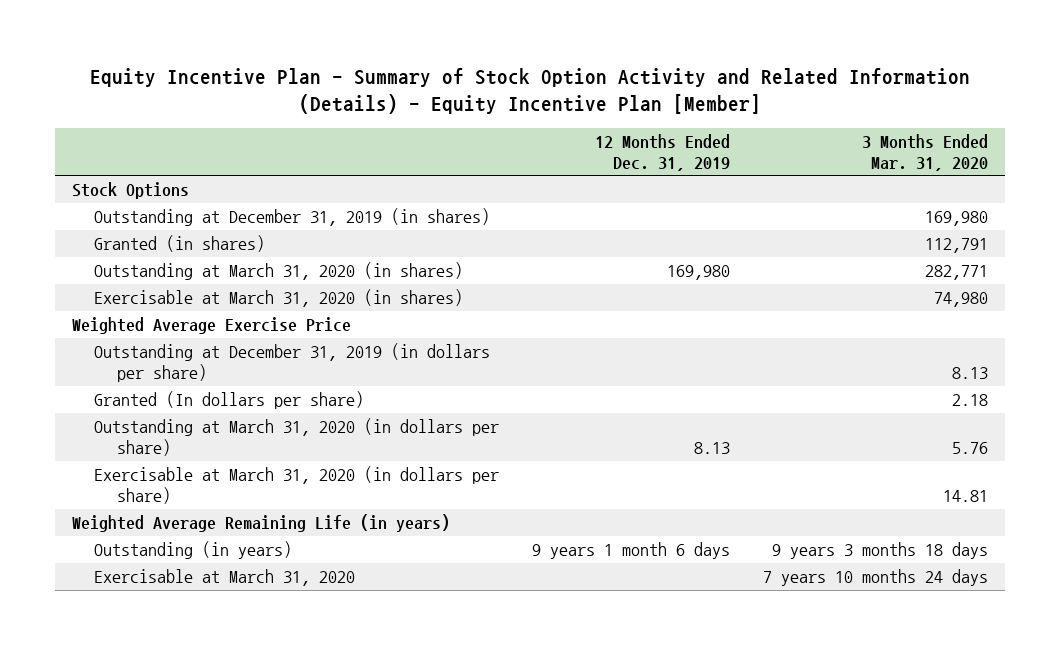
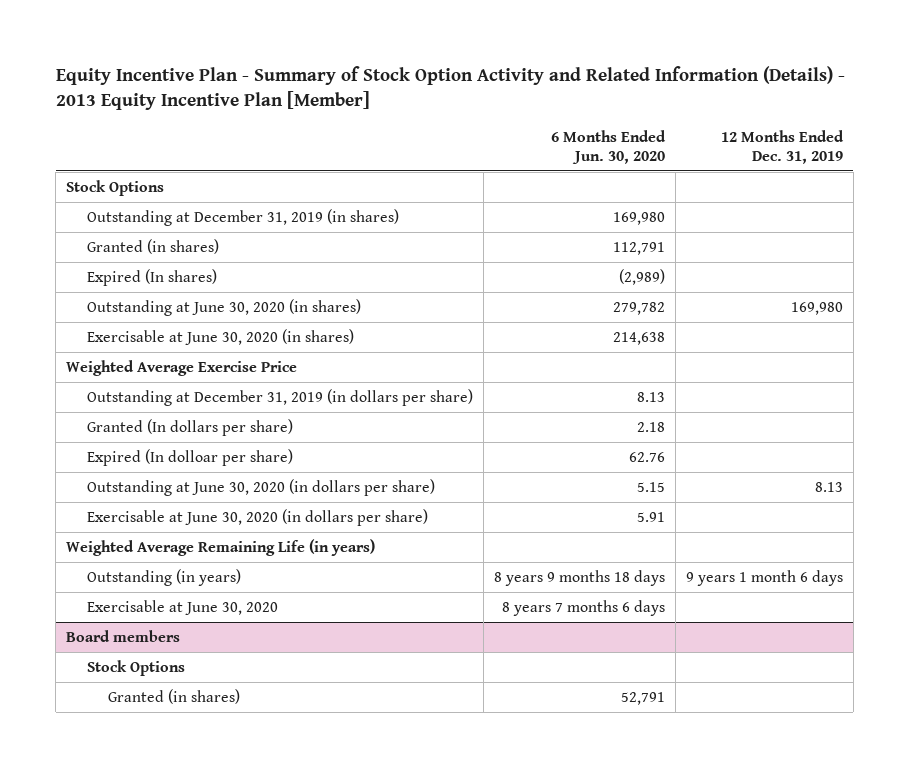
[90,67,971,115] Equity Incentive Plan - Summary of Stock Option Activity and Related Information (Details) - Equity Incentive Plan [Member] -> [55,65,845,110] Equity Incentive Plan - Summary of Stock Option Activity and Related Information (Details) - 2013 Equity Incentive Plan [Member]
[862,133,989,171] 3 Months Ended Mar. 31, 2020 -> none
none -> [550,130,666,164] 6 Months Ended Jun. 30, 2020
none -> [87,269,218,287] Expired (In shares)
[94,262,464,281] Outstanding at March 31, 2020 (in shares) -> [87,299,362,317] Outstanding at June 30, 2020 (in shares)
[94,289,464,308] Exercisable at March 31, 2020 (in shares) -> [87,329,355,346] Exercisable at June 30, 2020 (in shares)
none -> [87,449,294,467] Expired (In dolloar per share)
[94,418,500,457] Outstanding at March 31, 2020 (in dollars per share) -> [87,479,436,497] Outstanding at June 30, 2020 (in dollars per share)
[94,466,500,505] Exercisable at March 31, 2020 (in dollars per share) -> [87,509,429,527] Exercisable at June 30, 2020 (in dollars per share)
[94,569,356,587] Exercisable at March 31, 2020 -> [87,600,279,616] Exercisable at June 30, 2020
none -> [66,630,181,643] Board members
none -> [87,660,186,677] Stock Options
none -> [107,689,240,705] Granted (in shares)

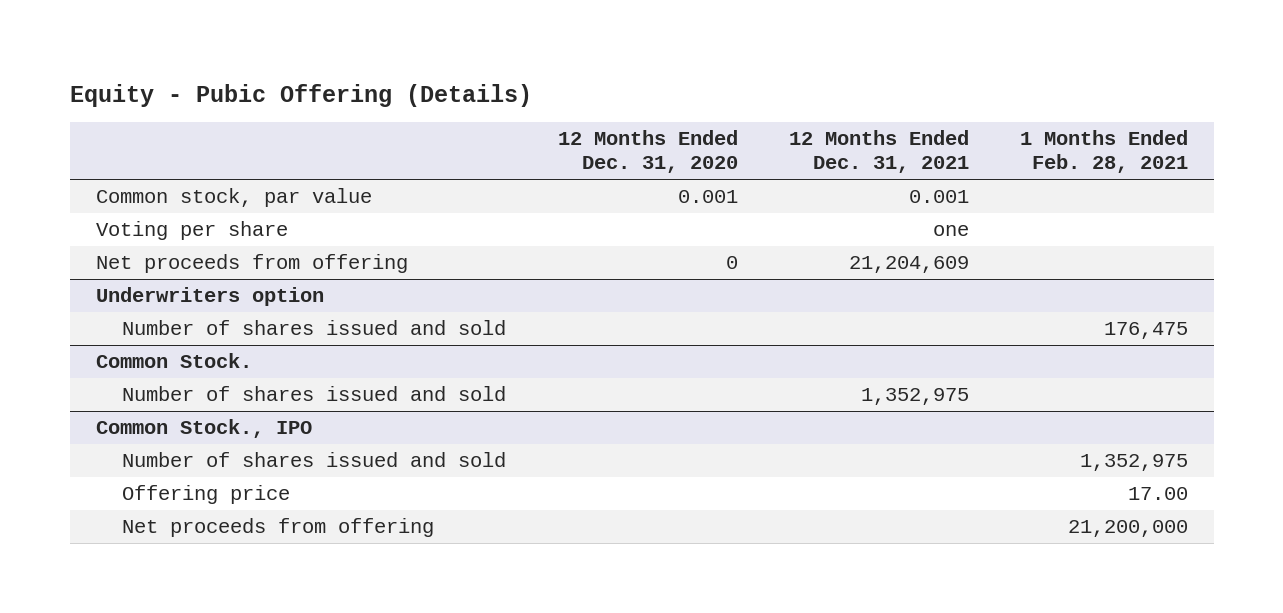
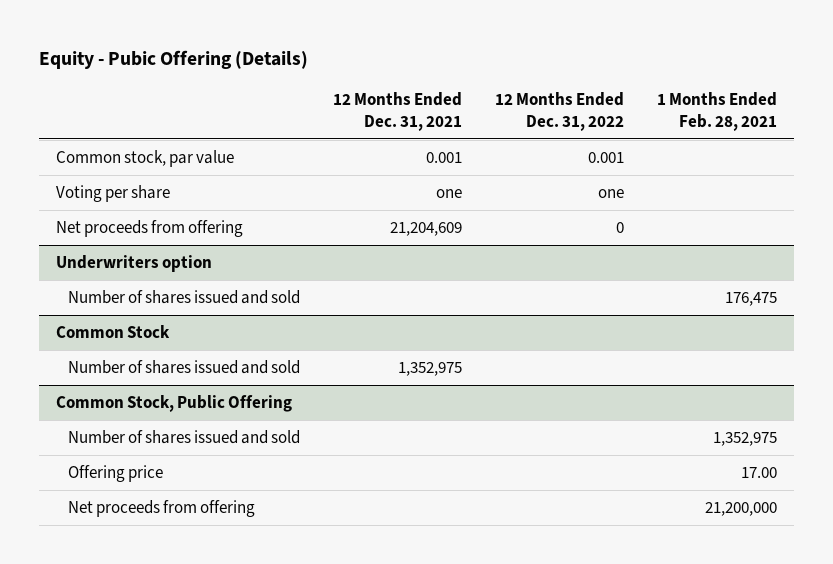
[557,130,738,174] 12 Months Ended Dec. 31, 2020 -> none
none -> [495,91,625,131] 12 Months Ended Dec. 31, 2022
[95,353,252,369] Common Stock. -> [55,325,170,339] Common Stock
[95,419,312,439] Common Stock., IPO -> [55,395,292,413] Common Stock, Public Offering

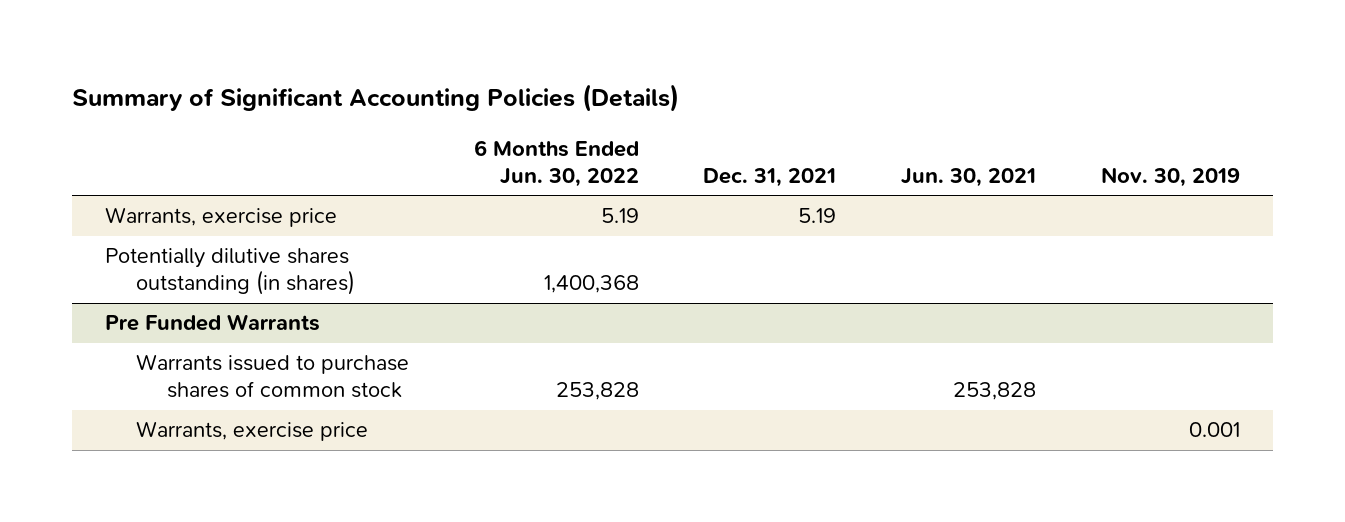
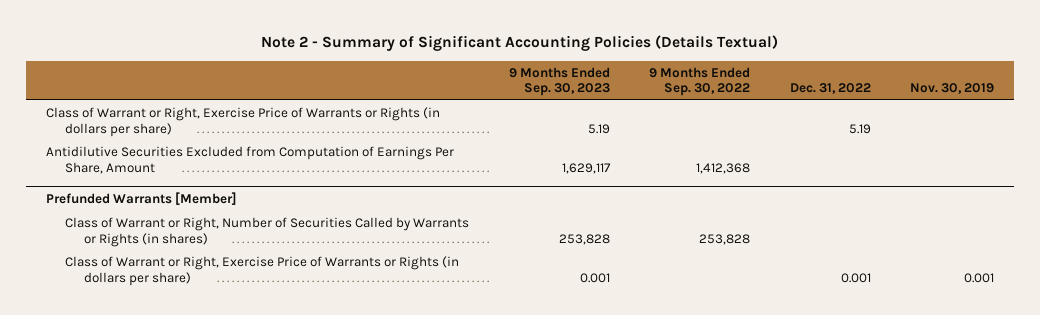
[72,84,680,113] Summary of Significant Accounting Policies (Details) -> [260,34,778,51] Note 2 - Summary of Significant Accounting Policies (Details Textual)
[473,139,639,187] 6 Months Ended Jun. 30, 2022 -> none
[703,167,837,187] Dec. 31, 2021 -> none
[901,167,1037,187] Jun. 30, 2021 -> none
none -> [508,66,610,97] 9 Months Ended Sep. 30, 2023
none -> [649,66,751,97] 9 Months Ended Sep. 30, 2022
none -> [789,83,871,95] Dec. 31, 2022
[104,314,320,332] Pre Funded Warrants -> none
[135,354,409,399] Warrants issued to purchase shares of common stock -> none
[135,421,368,442] Warrants, exercise price -> none
[104,207,337,228] Warrants, exercise price -> [45,107,440,137] Class of Warrant or Right, Exercise Price of Warrants or Rights (in dollars per share)
[104,248,355,296] Potentially dilutive shares outstanding (in shares) -> [45,146,454,174] Antidilutive Securities Excluded from Computation of Earnings Per Share, Amount
none -> [45,191,237,205] Prefunded Warrants [Member]
none -> [65,217,470,247] Class of Warrant or Right, Number of Securities Called by Warrants or Rights (in shares)
none -> [65,256,460,286] Class of Warrant or Right, Exercise Price of Warrants or Rights (in dollars per share)

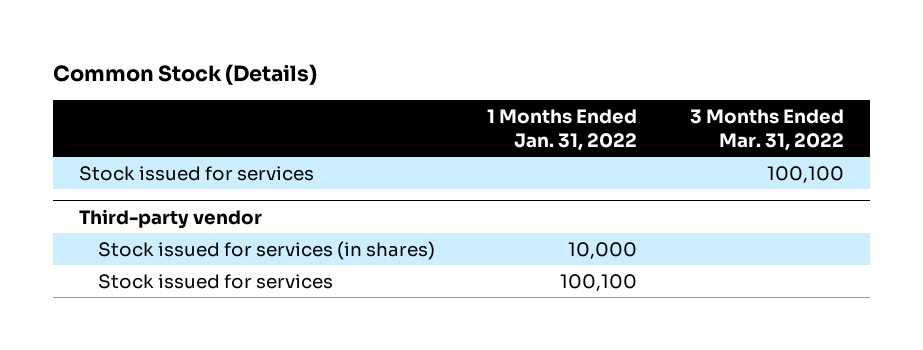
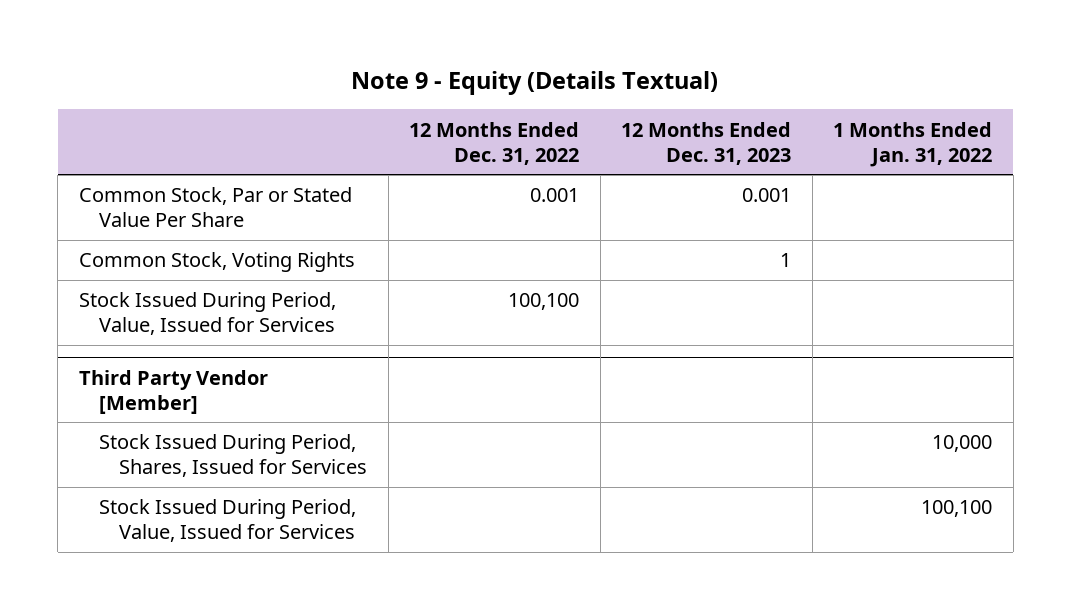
[52,64,317,86] Common Stock (Details) -> [351,71,719,96] Note 9 - Equity (Details Textual)
[689,108,844,151] 3 Months Ended Mar. 31, 2022 -> none
none -> [409,121,580,165] 12 Months Ended Dec. 31, 2022
none -> [621,121,792,165] 12 Months Ended Dec. 31, 2023
none -> [78,187,352,228] Common Stock, Par or Stated Value Per Share
none -> [78,252,355,273] Common Stock, Voting Rights
[79,165,315,181] Stock issued for services -> [78,292,336,336] Stock Issued During Period, Value, Issued for Services
[79,208,263,229] Third-party vendor -> [78,369,268,414] Third Party Vendor [Member]
[97,240,435,260] Stock issued for services (in shares) -> [99,434,368,478] Stock Issued During Period, Shares, Issued for Services
[97,273,333,289] Stock issued for services -> [99,499,357,543] Stock Issued During Period, Value, Issued for Services

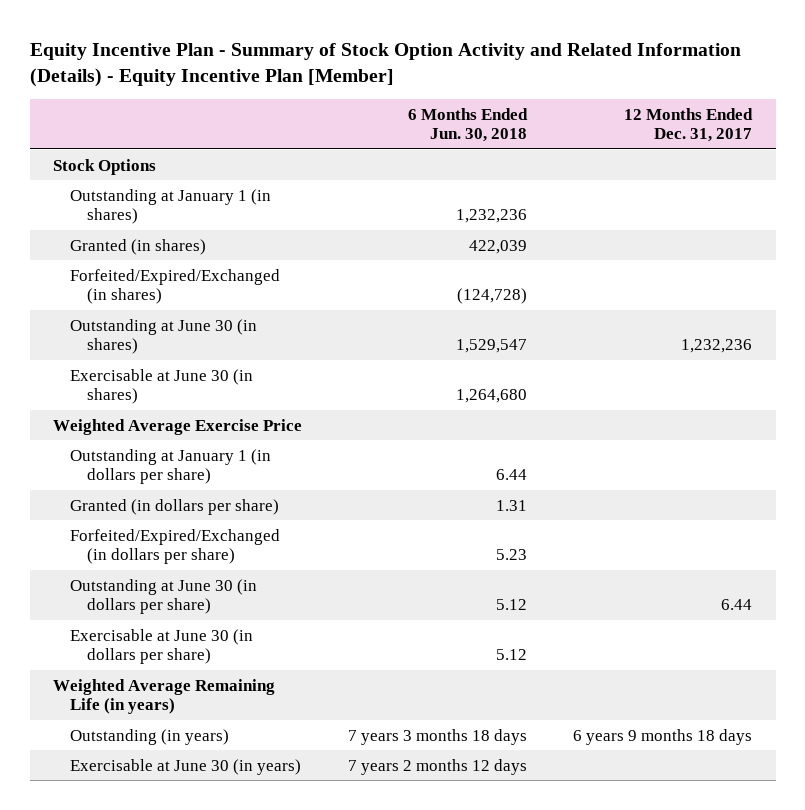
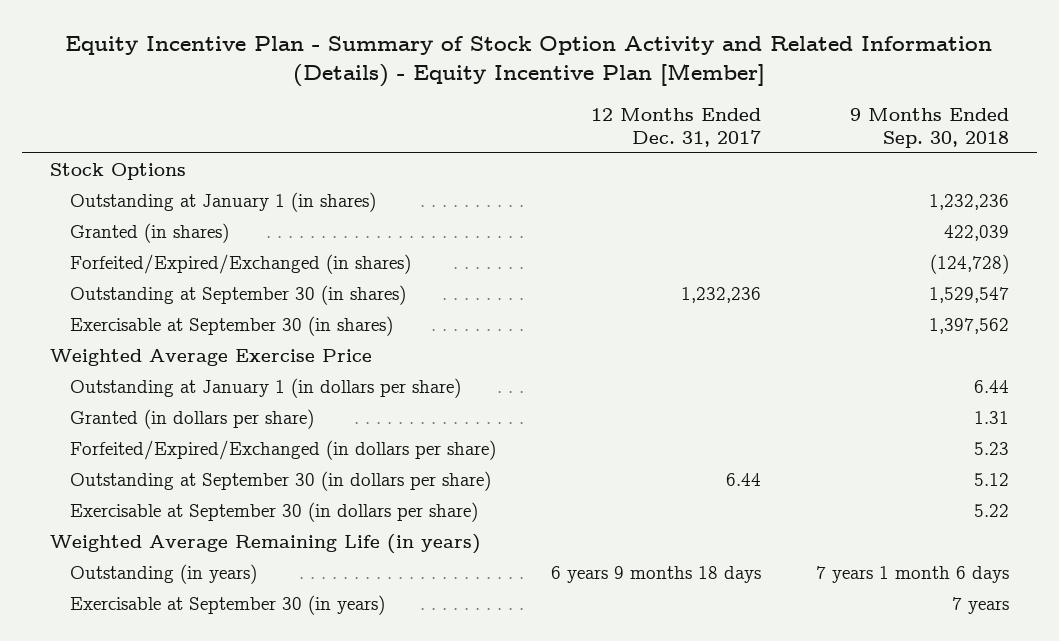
[408,107,529,143] 6 Months Ended Jun. 30, 2018 -> none
none -> [850,107,1010,148] 9 Months Ended Sep. 30, 2018
[69,318,257,355] Outstanding at June 30 (in shares) -> [70,284,407,305] Outstanding at September 30 (in shares)
[69,368,253,405] Exercisable at June 30 (in shares) -> [70,315,394,336] Exercisable at September 30 (in shares)
[69,578,257,615] Outstanding at June 30 (in dollars per share) -> [70,470,492,491] Outstanding at September 30 (in dollars per share)
[69,628,253,665] Exercisable at June 30 (in dollars per share) -> [70,501,479,522] Exercisable at September 30 (in dollars per share)
[69,758,301,775] Exercisable at June 30 (in years) -> [70,594,386,615] Exercisable at September 30 (in years)

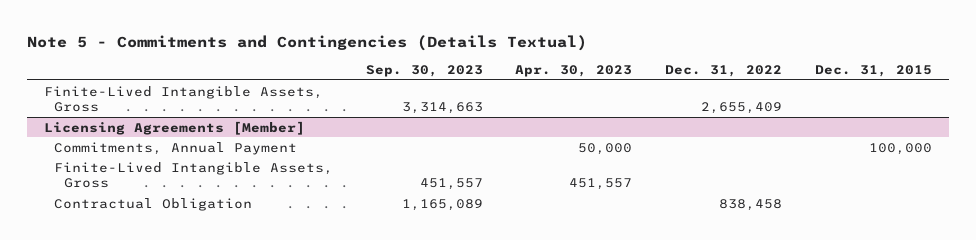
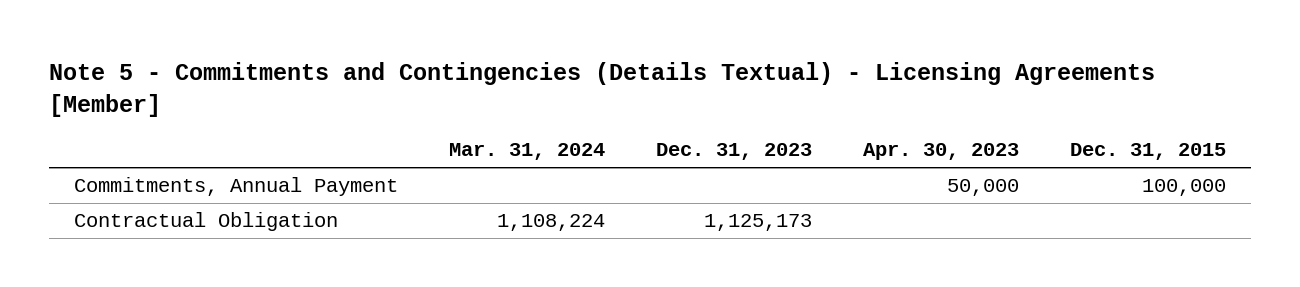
[27,34,588,51] Note 5 - Commitments and Contingencies (Details Textual) -> [48,62,1155,117] Note 5 - Commitments and Contingencies (Details Textual) - Licensing Agreements [Member]
[365,65,483,78] Sep. 30, 2023 -> none
[665,65,783,78] Dec. 31, 2022 -> none
none -> [449,143,606,161] Mar. 31, 2024
none -> [656,143,813,161] Dec. 31, 2023
[43,85,323,113] Finite-Lived Intangible Assets, Gross -> none
[43,120,305,135] Licensing Agreements [Member] -> none
[53,141,297,155] Commitments, Annual Payment -> none
[53,161,333,189] Finite-Lived Intangible Assets, Gross -> none
[53,197,252,211] Contractual Obligation -> none
none -> [74,177,399,197] Commitments, Annual Payment
none -> [74,212,339,232] Contractual Obligation

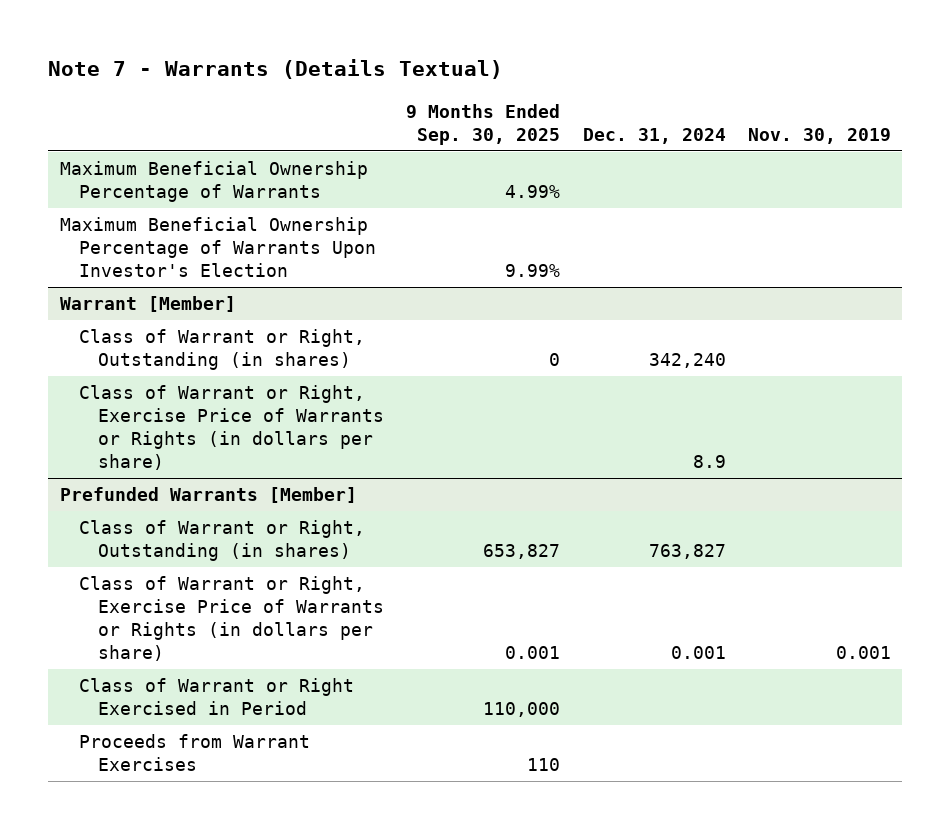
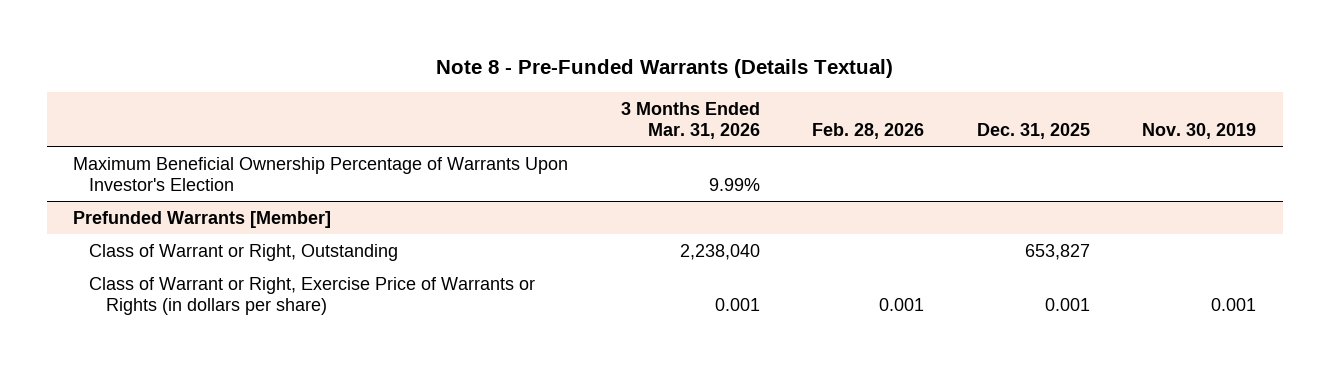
[48,59,504,80] Note 7 - Warrants (Details Textual) -> [435,59,893,79] Note 8 - Pre-Funded Warrants (Details Textual)
[406,103,561,145] 9 Months Ended Sep. 30, 2025 -> none
[582,127,726,144] Dec. 31, 2024 -> none
none -> [620,101,760,140] 3 Months Ended Mar. 31, 2026
none -> [812,123,925,140] Feb. 28, 2026
none -> [976,123,1090,140] Dec. 31, 2025
[59,161,368,203] Maximum Beneficial Ownership Percentage of Warrants -> none
[59,296,236,313] Warrant [Member] -> none
[78,329,365,371] Class of Warrant or Right, Outstanding (in shares) -> none
[78,385,384,471] Class of Warrant or Right, Exercise Price of Warrants or Rights (in dollars per share) -> none
[78,520,365,562] Class of Warrant or Right, Outstanding (in shares) -> [89,243,399,261] Class of Warrant or Right, Outstanding
[78,678,354,716] Class of Warrant or Right Exercised in Period -> none
[78,734,310,772] Proceeds from Warrant Exercises -> none

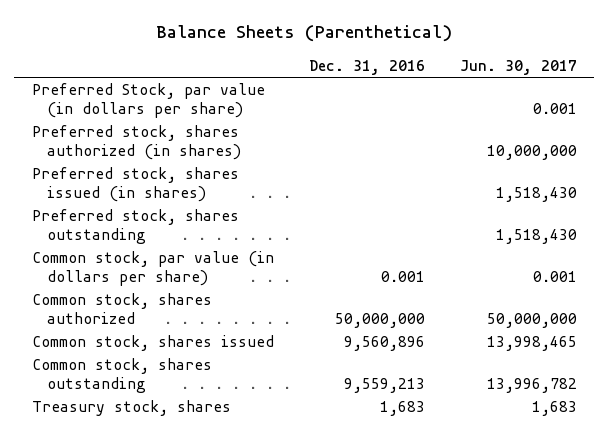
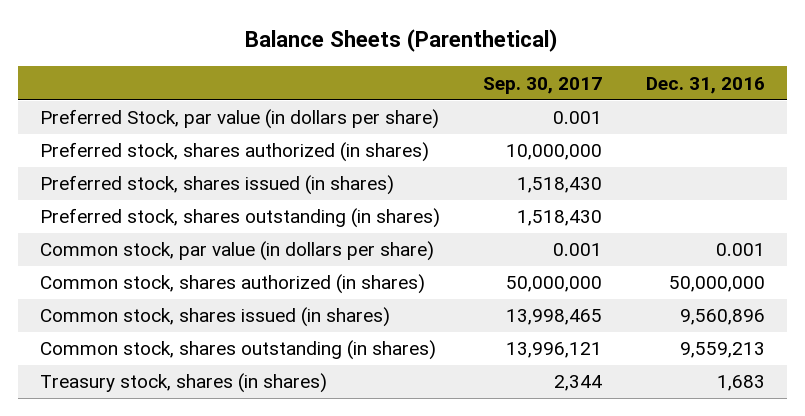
[459,59,577,75] Jun. 30, 2017 -> none
none -> [483,76,603,94] Sep. 30, 2017
[31,209,239,244] Preferred stock, shares outstanding -> [39,208,440,229] Preferred stock, shares outstanding (in shares)
[31,293,212,324] Common stock, shares authorized -> [39,274,425,295] Common stock, shares authorized (in shares)
[31,335,274,352] Common stock, shares issued -> [39,307,390,328] Common stock, shares issued (in shares)
[31,358,212,393] Common stock, shares outstanding -> [39,340,436,361] Common stock, shares outstanding (in shares)
[31,400,231,417] Treasury stock, shares -> [39,373,327,394] Treasury stock, shares (in shares)

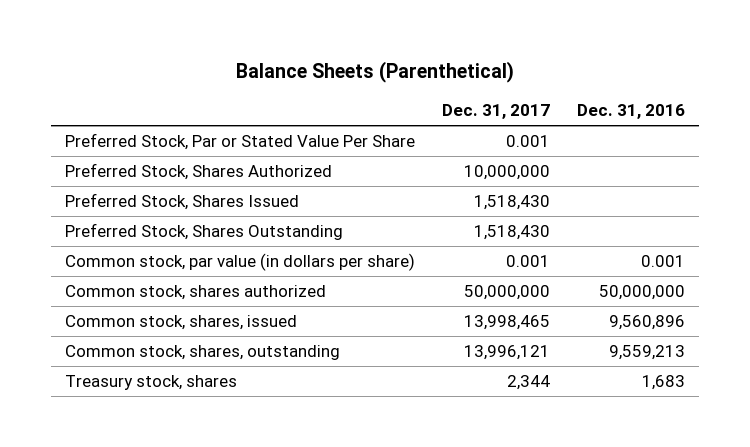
[483,76,603,94] Sep. 30, 2017 -> none
none -> [442,104,551,120] Dec. 31, 2017
[39,109,439,130] Preferred Stock, par value (in dollars per share) -> [64,133,415,151] Preferred Stock, Par or Stated Value Per Share
[39,142,429,163] Preferred stock, shares authorized (in shares) -> [64,163,332,181] Preferred Stock, Shares Authorized
[39,175,394,196] Preferred stock, shares issued (in shares) -> [64,193,299,211] Preferred Stock, Shares Issued
[39,208,440,229] Preferred stock, shares outstanding (in shares) -> [64,223,343,241] Preferred Stock, Shares Outstanding
[39,274,425,295] Common stock, shares authorized (in shares) -> [64,285,326,301] Common stock, shares authorized
[39,307,390,328] Common stock, shares issued (in shares) -> [64,315,297,331] Common stock, shares, issued
[39,340,436,361] Common stock, shares outstanding (in shares) -> [64,345,340,361] Common stock, shares, outstanding
[39,373,327,394] Treasury stock, shares (in shares) -> [64,375,237,391] Treasury stock, shares

